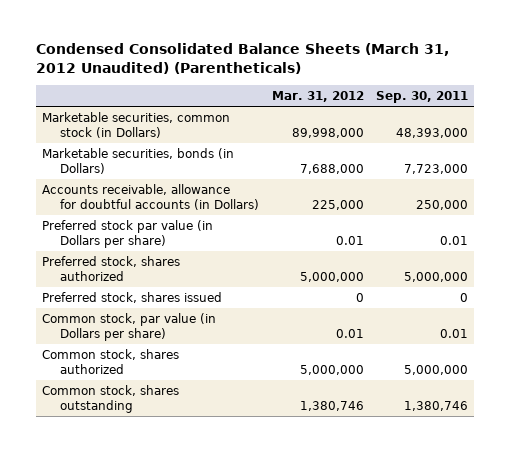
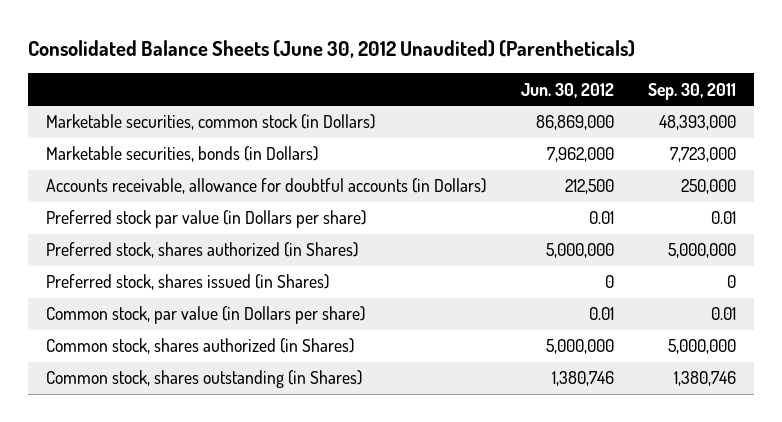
[35,43,449,74] Condensed Consolidated Balance Sheets (March 31, 2012 Unaudited) (Parentheticals) -> [28,39,636,58] Consolidated Balance Sheets (June 30, 2012 Unaudited) (Parentheticals)
[271,90,364,102] Mar. 31, 2012 -> none
none -> [520,82,614,98] Jun. 30, 2012
[41,256,180,281] Preferred stock, shares authorized -> [45,242,358,259] Preferred stock, shares authorized (in Shares)
[41,292,222,304] Preferred stock, shares issued -> [45,274,329,291] Preferred stock, shares issued (in Shares)
[41,349,179,374] Common stock, shares authorized -> [45,338,354,355] Common stock, shares authorized (in Shares)
[41,385,179,413] Common stock, shares outstanding -> [45,370,362,389] Common stock, shares outstanding (in Shares)

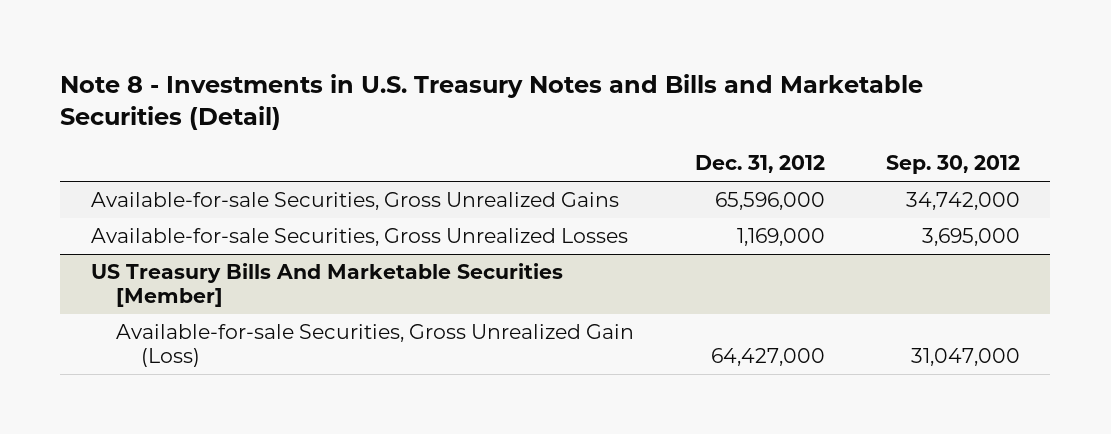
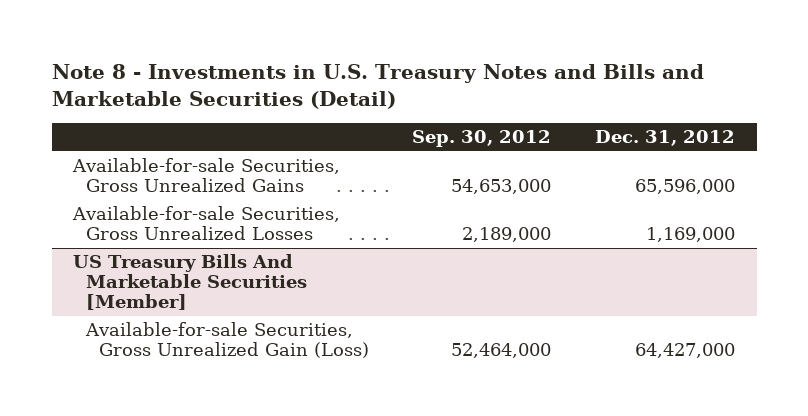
[905,192,1020,211] 34,742,000 -> [451,179,552,195] 54,653,000
[921,228,1020,247] 3,695,000 -> [462,227,552,243] 2,189,000
[910,348,1020,367] 31,047,000 -> [451,343,552,359] 52,464,000

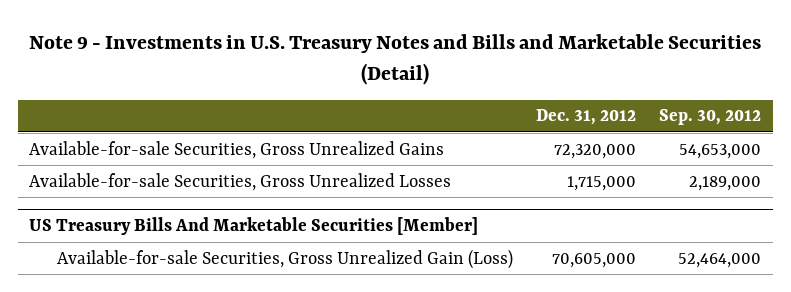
[51,63,704,109] Note 8 - Investments in U.S. Treasury Notes and Bills and Marketable Securities (Detail) -> [29,33,762,85] Note 9 - Investments in U.S. Treasury Notes and Bills and Marketable Securities (Detail)
[634,179,735,195] 65,596,000 -> [554,143,637,159] 72,320,000
[645,227,735,243] 1,169,000 -> [567,175,637,191] 1,715,000
[634,343,735,359] 64,427,000 -> [552,252,637,268] 70,605,000

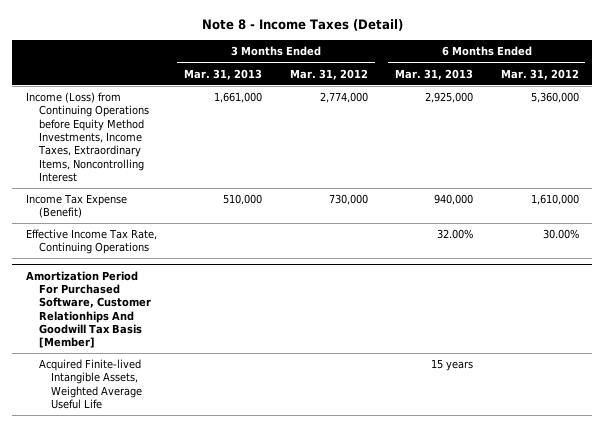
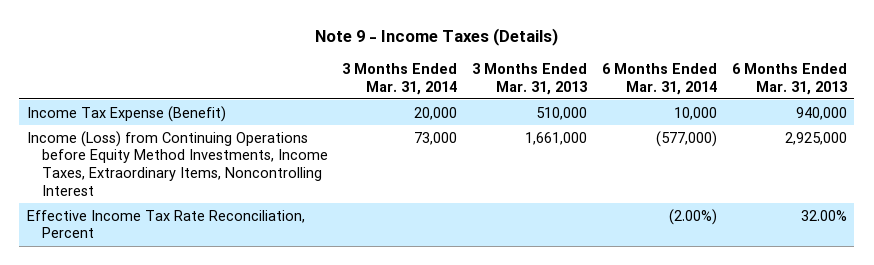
[202,19,404,32] Note 8 - Income Taxes (Detail) -> [314,27,558,46] Note 9 - Income Taxes (Details)
[289,68,368,80] Mar. 31, 2012 -> none
[500,68,579,80] Mar. 31, 2012 -> none
none -> [342,62,458,95] 3 Months Ended Mar. 31, 2014
none -> [601,62,717,95] 6 Months Ended Mar. 31, 2014
[25,270,151,349] Amortization Period For Purchased Software, Customer Relationhips And Goodwill Tax Basis [Member] -> none
[38,359,143,409] Acquired Finite-lived Intangible Assets, Weighted Average Useful Life -> none
[25,92,149,182] Income (Loss) from Continuing Operations before Equity Method Investments, Income Taxes, Extraordinary Items, Noncontrolling Interest -> [26,130,328,196] Income (Loss) from Continuing Operations before Equity Method Investments, Income Taxes, Extraordinary Items, Noncontrolling Interest
[25,229,157,255] Effective Income Tax Rate, Continuing Operations -> [26,209,305,239] Effective Income Tax Rate Reconciliation, Percent

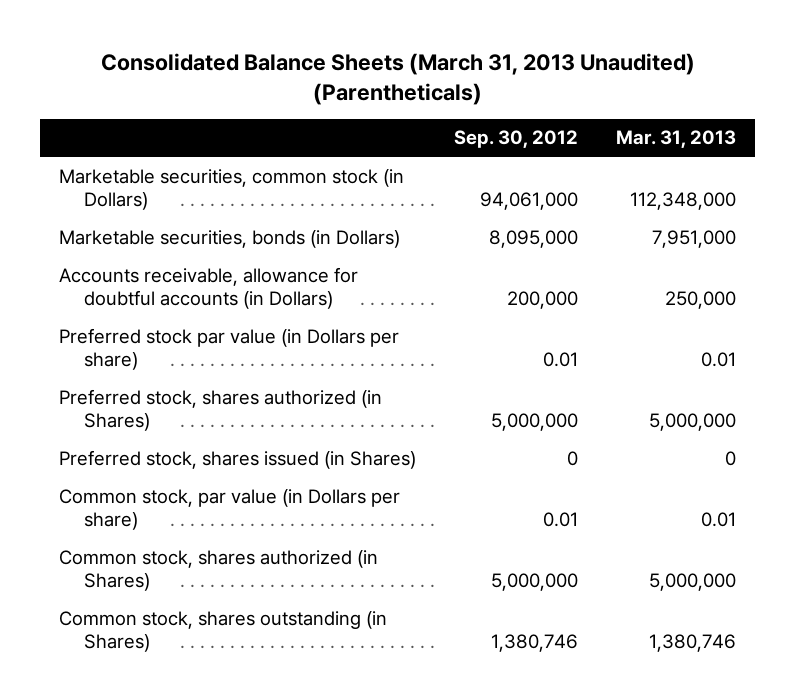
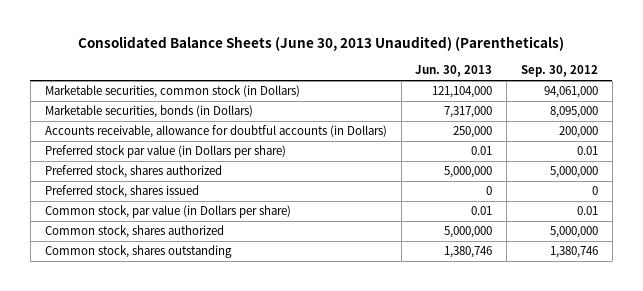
[100,52,695,105] Consolidated Balance Sheets (March 31, 2013 Unaudited) (Parentheticals) -> [78,36,565,52] Consolidated Balance Sheets (June 30, 2013 Unaudited) (Parentheticals)
[616,130,737,149] Mar. 31, 2013 -> none
none -> [415,65,493,78] Jun. 30, 2013
[59,388,383,431] Preferred stock, shares authorized (in Shares) -> [44,165,222,179] Preferred stock, shares authorized
[59,449,417,469] Preferred stock, shares issued (in Shares) -> [44,185,199,199] Preferred stock, shares issued
[59,549,379,591] Common stock, shares authorized (in Shares) -> [44,225,224,239] Common stock, shares authorized
[59,610,388,652] Common stock, shares outstanding (in Shares) -> [44,245,232,259] Common stock, shares outstanding

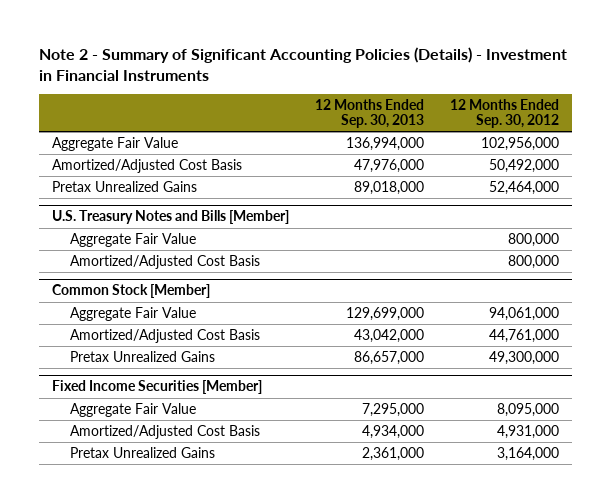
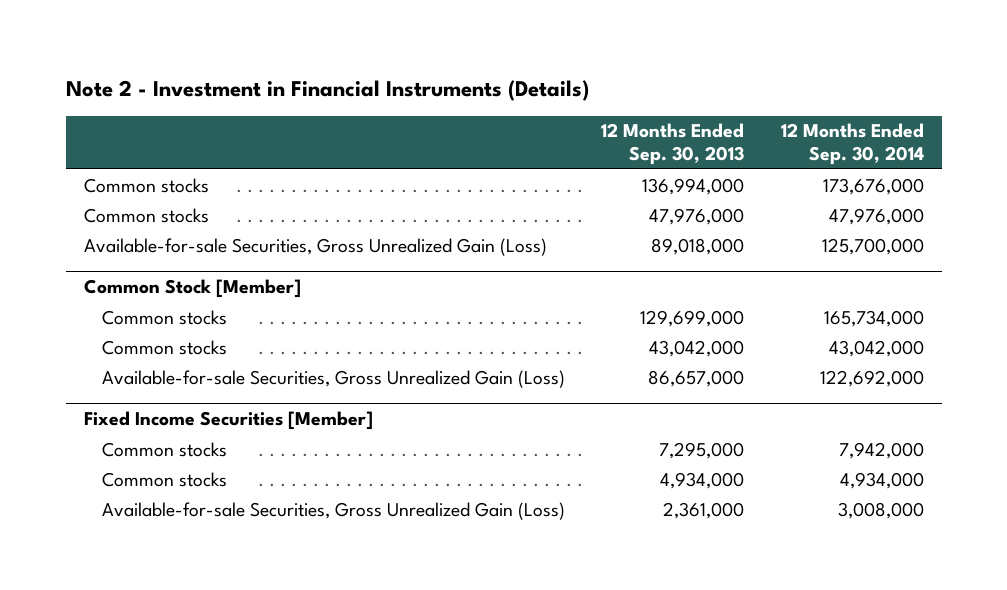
[39,46,568,81] Note 2 - Summary of Significant Accounting Policies (Details) - Investment in Financial Instruments -> [65,80,589,102] Note 2 - Investment in Financial Instruments (Details)
[450,98,560,129] 12 Months Ended Sep. 30, 2012 -> none
none -> [780,123,924,166] 12 Months Ended Sep. 30, 2014
[52,210,290,225] U.S. Treasury Notes and Bills [Member] -> none
[70,232,197,247] Aggregate Fair Value -> none
[70,254,261,269] Amortized/Adjusted Cost Basis -> none
[52,136,179,151] Aggregate Fair Value -> [83,177,209,193] Common stocks
[52,158,243,173] Amortized/Adjusted Cost Basis -> [83,207,209,223] Common stocks
[52,180,198,192] Pretax Unrealized Gains -> [83,237,547,256] Available-for-sale Securities, Gross Unrealized Gain (Loss)
[70,306,197,321] Aggregate Fair Value -> [101,309,227,325] Common stocks
[70,328,261,343] Amortized/Adjusted Cost Basis -> [101,339,227,355] Common stocks
[70,350,216,362] Pretax Unrealized Gains -> [101,369,565,388] Available-for-sale Securities, Gross Unrealized Gain (Loss)
[70,402,197,417] Aggregate Fair Value -> [101,441,227,457] Common stocks
[70,424,261,439] Amortized/Adjusted Cost Basis -> [101,471,227,487] Common stocks
[70,446,216,458] Pretax Unrealized Gains -> [101,501,565,520] Available-for-sale Securities, Gross Unrealized Gain (Loss)

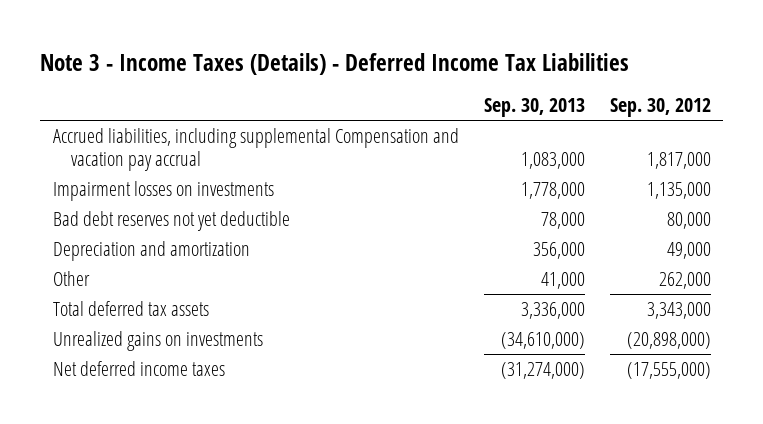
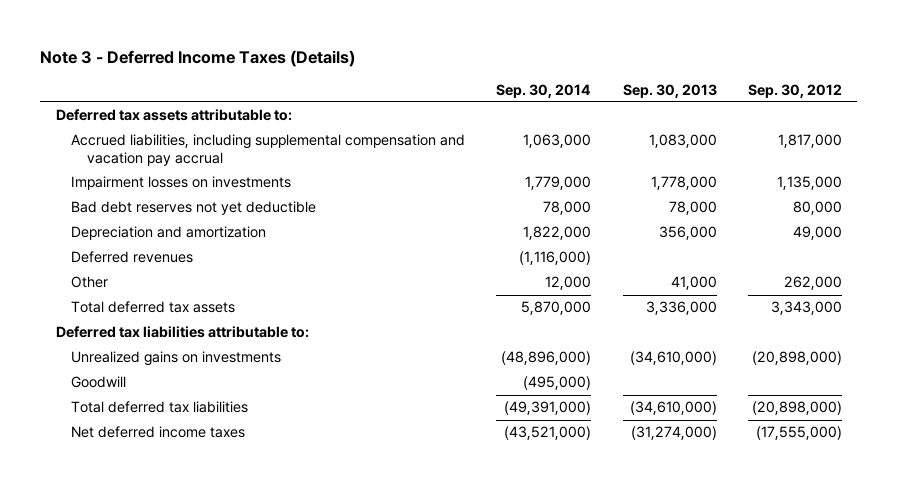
[40,52,630,75] Note 3 - Income Taxes (Details) - Deferred Income Tax Liabilities -> [40,49,356,67] Note 3 - Deferred Income Taxes (Details)
none -> [496,83,592,98] Sep. 30, 2014
none -> [55,109,292,122] Deferred tax assets attributable to:
[52,127,459,172] Accrued liabilities, including supplemental Compensation and vacation pay accrual -> [71,134,466,167] Accrued liabilities, including supplemental compensation and vacation pay accrual
none -> [71,251,194,264] Deferred revenues
none -> [55,326,309,339] Deferred tax liabilities attributable to:
none -> [71,376,127,389] Goodwill
none -> [71,401,249,414] Total deferred tax liabilities

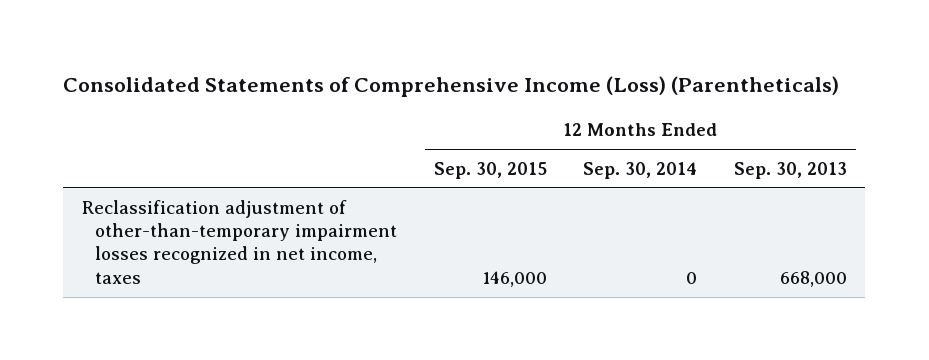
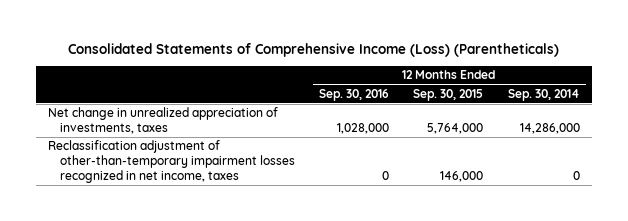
[734,161,848,179] Sep. 30, 2013 -> none
none -> [319,88,390,101] Sep. 30, 2016
none -> [48,107,279,135] Net change in unrealized appreciation of investments, taxes

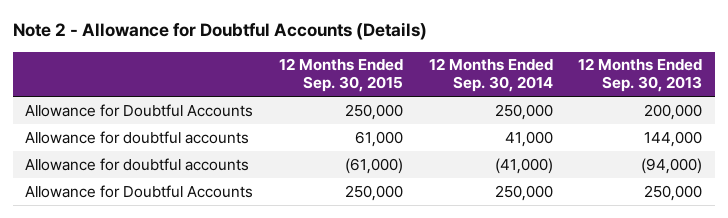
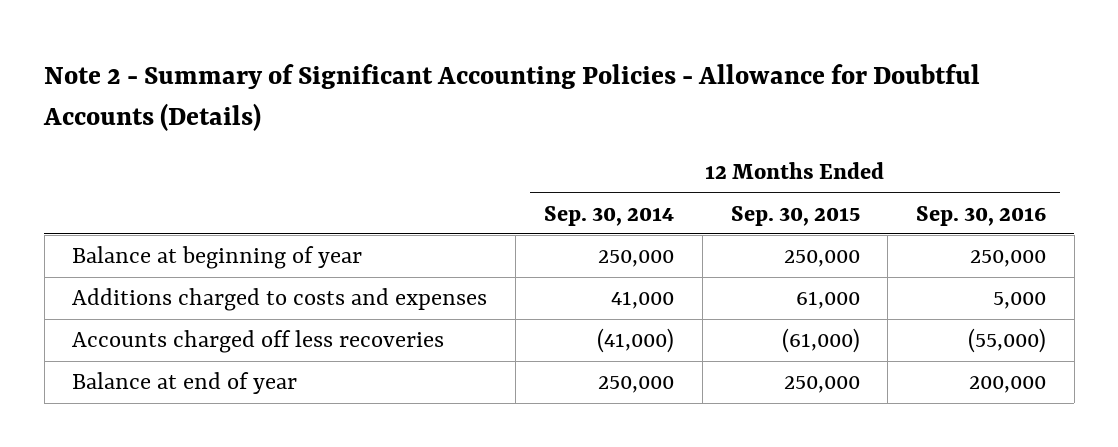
[12,22,427,41] Note 2 - Allowance for Doubtful Accounts (Details) -> [43,64,981,131] Note 2 - Summary of Significant Accounting Policies - Allowance for Doubtful Accounts (Details)
[578,58,703,93] 12 Months Ended Sep. 30, 2013 -> none
none -> [916,205,1047,226] Sep. 30, 2016
[25,103,254,117] Allowance for Doubtful Accounts -> [72,246,363,270] Balance at beginning of year
[25,130,250,144] Allowance for doubtful accounts -> [72,288,488,312] Additions charged to costs and expenses
[25,157,250,171] Allowance for doubtful accounts -> [72,330,445,354] Accounts charged off less recoveries
[25,184,254,198] Allowance for Doubtful Accounts -> [72,372,298,395] Balance at end of year

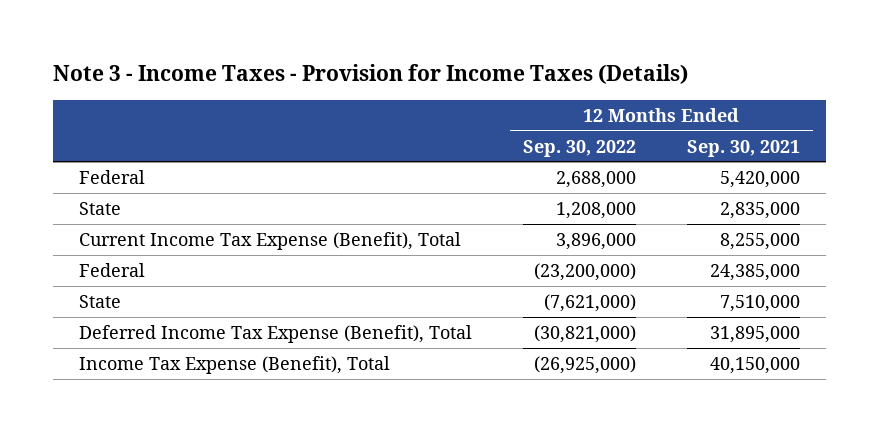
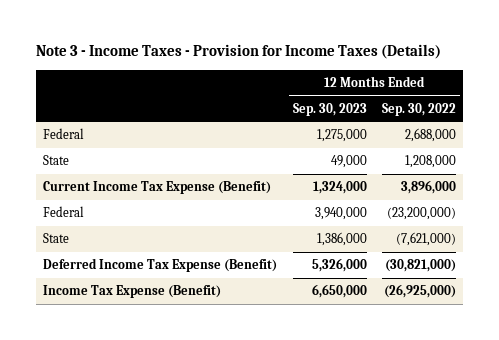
[687,139,801,157] Sep. 30, 2021 -> none
none -> [292,102,367,116] Sep. 30, 2023
[78,232,461,251] Current Income Tax Expense (Benefit), Total -> [43,181,272,195] Current Income Tax Expense (Benefit)
[78,325,472,344] Deferred Income Tax Expense (Benefit), Total -> [43,258,278,273] Deferred Income Tax Expense (Benefit)
[78,356,390,375] Income Tax Expense (Benefit), Total -> [43,285,222,299] Income Tax Expense (Benefit)

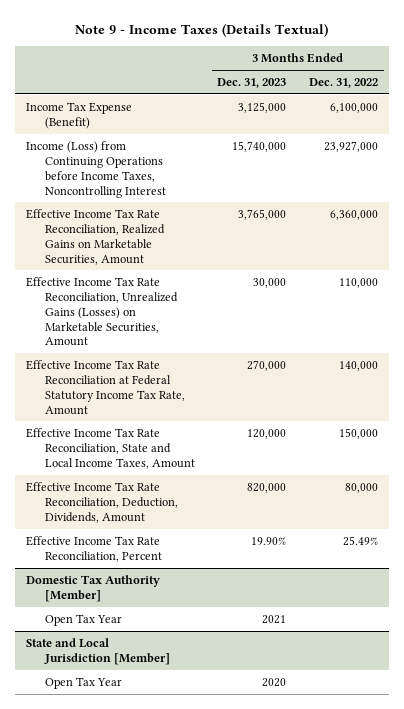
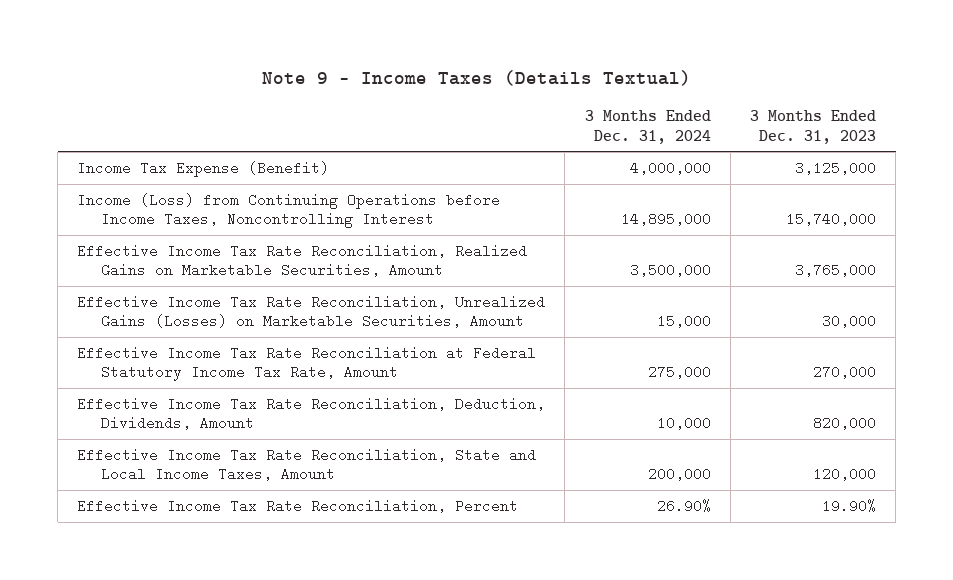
[308,78,378,89] Dec. 31, 2022 -> none
none -> [584,110,711,144] 3 Months Ended Dec. 31, 2024
[26,427,195,469] Effective Income Tax Rate Reconciliation, State and Local Income Taxes, Amount -> [77,447,537,482] Effective Income Tax Rate Reconciliation, State and Local Income Taxes, Amount
[26,574,161,602] Domestic Tax Authority [Member] -> none
[44,613,122,626] Open Tax Year -> none
[26,637,170,665] State and Local Jurisdiction [Member] -> none
[44,676,122,689] Open Tax Year -> none

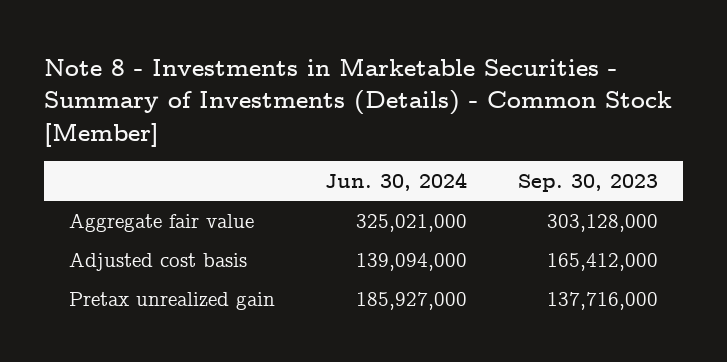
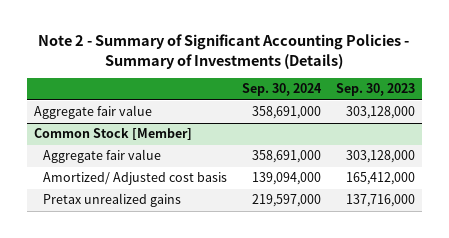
[44,58,673,147] Note 8 - Investments in Marketable Securities - Summary of Investments (Details) - Common Stock [Member] -> [38,34,410,69] Note 2 - Summary of Significant Accounting Policies - Summary of Investments (Details)
[325,171,468,191] Jun. 30, 2024 -> none
none -> [242,83,323,97] Sep. 30, 2024
none -> [34,128,193,141] Common Stock [Member]
none -> [43,149,162,164] Aggregate fair value
[69,251,248,271] Adjusted cost basis -> [43,172,228,186] Amortized/ Adjusted cost basis
[69,291,276,310] Pretax unrealized gain -> [43,193,182,208] Pretax unrealized gains

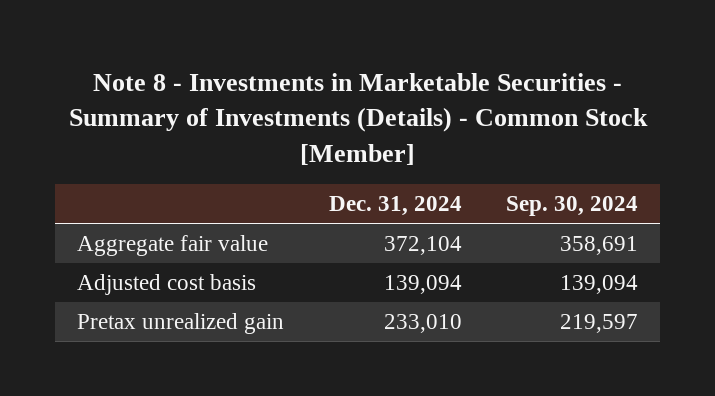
[38,34,410,69] Note 2 - Summary of Significant Accounting Policies - Summary of Investments (Details) -> [68,72,648,165] Note 8 - Investments in Marketable Securities - Summary of Investments (Details) - Common Stock [Member]
[335,83,415,97] Sep. 30, 2023 -> none
none -> [328,196,462,217] Dec. 31, 2024
[34,128,193,141] Common Stock [Member] -> none
[43,149,162,164] Aggregate fair value -> none
[252,106,322,120] 358,691,000 -> [559,235,638,255] 358,691
[43,172,228,186] Amortized/ Adjusted cost basis -> [77,273,257,295] Adjusted cost basis
[252,172,322,186] 139,094,000 -> [559,274,638,294] 139,094
[43,193,182,208] Pretax unrealized gains -> [77,312,285,334] Pretax unrealized gain
[252,194,322,208] 219,597,000 -> [559,313,638,333] 219,597

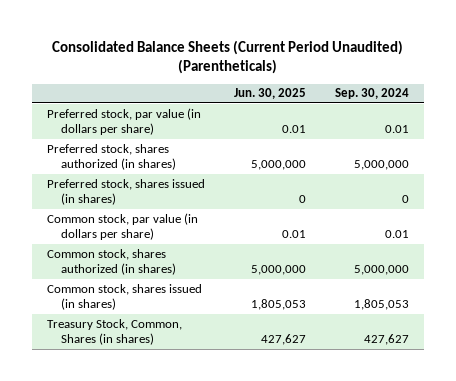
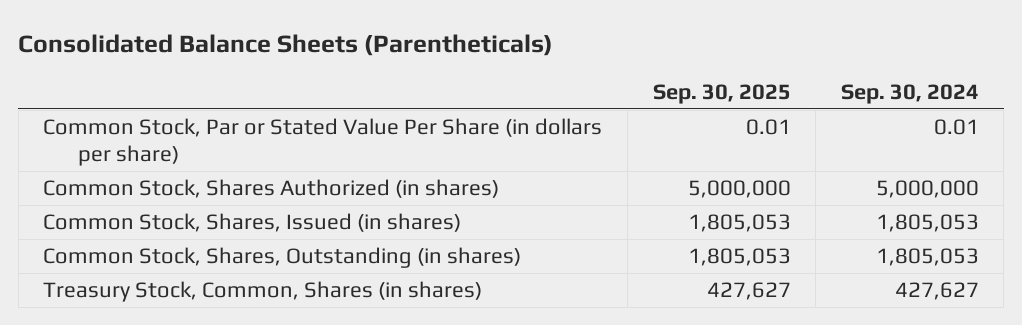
[51,39,403,75] Consolidated Balance Sheets (Current Period Unaudited) (Parentheticals) -> [18,34,554,57] Consolidated Balance Sheets (Parentheticals)
[233,88,306,100] Jun. 30, 2025 -> none
none -> [652,83,791,104] Sep. 30, 2025
[46,107,201,136] Preferred stock, par value (in dollars per share) -> none
[46,143,176,171] Preferred stock, shares authorized (in shares) -> none
[46,178,205,206] Preferred stock, shares issued (in shares) -> none
[46,212,198,241] Common stock, par value (in dollars per share) -> [43,118,603,167] Common Stock, Par or Stated Value Per Share (in dollars per share)
[46,248,176,276] Common stock, shares authorized (in shares) -> [43,179,500,199] Common Stock, Shares Authorized (in shares)
[46,283,202,311] Common stock, shares issued (in shares) -> [43,213,462,233] Common Stock, Shares, Issued (in shares)
none -> [43,247,522,269] Common Stock, Shares, Outstanding (in shares)

